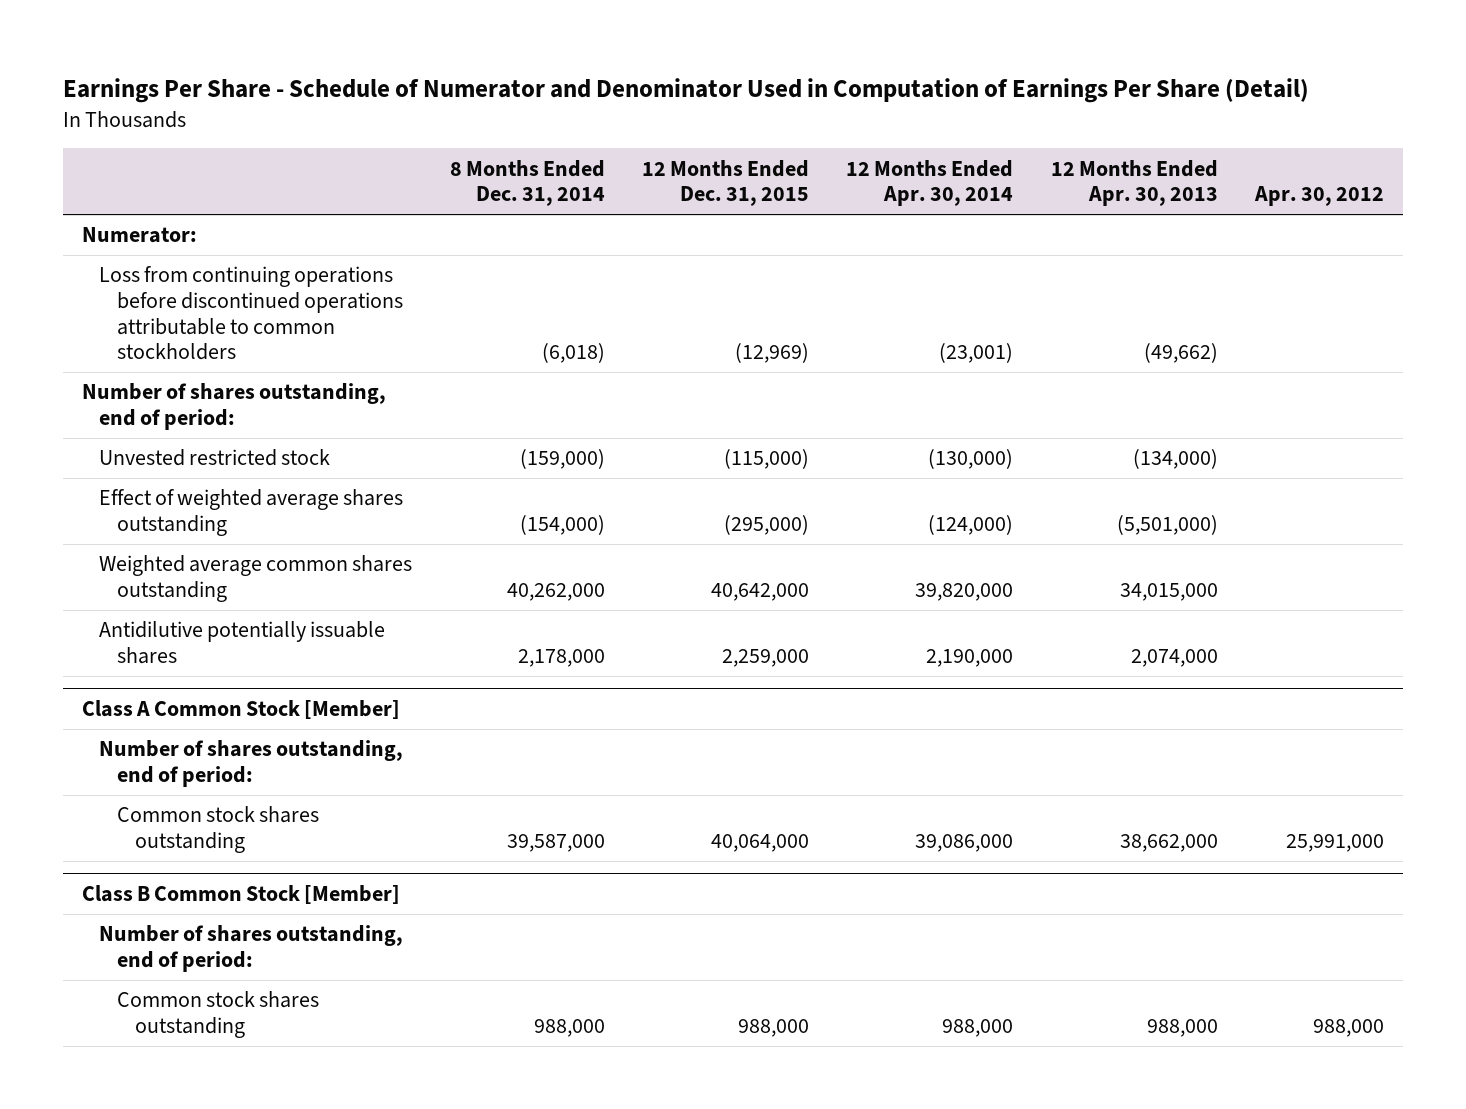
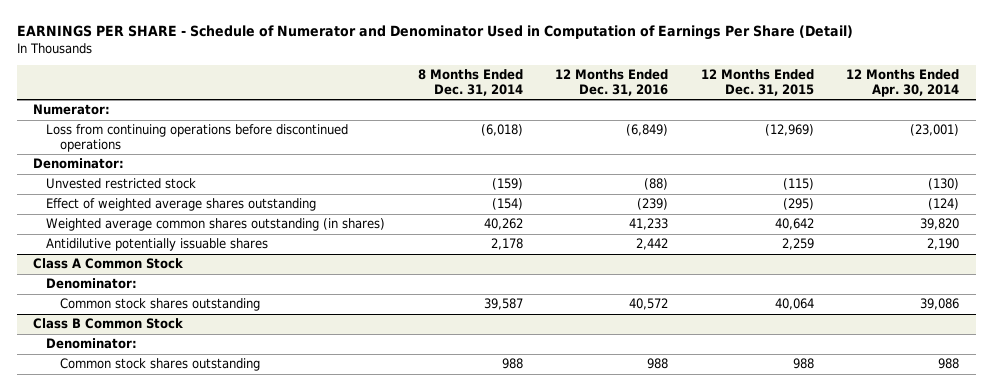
[62,77,1309,103] Earnings Per Share - Schedule of Numerator and Denominator Used in Computation of Earnings Per Share (Detail) -> [16,24,853,40] EARNINGS PER SHARE - Schedule of Numerator and Denominator Used in Computation of Earnings Per Share (Detail)
[1050,159,1218,207] 12 Months Ended Apr. 30, 2013 -> none
[1254,186,1385,207] Apr. 30, 2012 -> none
none -> [555,69,669,96] 12 Months Ended Dec. 31, 2016
[81,383,386,430] Number of shares outstanding, end of period: -> none
[99,740,404,787] Number of shares outstanding, end of period: -> none
[99,925,404,972] Number of shares outstanding, end of period: -> none
[99,266,403,361] Loss from continuing operations before discontinued operations attributable to common stockholders -> [46,124,349,153] Loss from continuing operations before discontinued operations
none -> [32,158,124,170] Denominator:
[519,449,605,470] (159,000) -> [491,178,523,191] (159)
[724,449,810,470] (115,000) -> [782,178,814,191] (115)
[928,449,1014,470] (130,000) -> [928,178,960,191] (130)
[519,514,605,535] (154,000) -> [491,198,523,211] (154)
[724,514,810,535] (295,000) -> [782,198,814,211] (295)
[928,514,1014,535] (124,000) -> [928,198,960,211] (124)
[99,555,413,602] Weighted average common shares outstanding -> [46,218,386,232] Weighted average common shares outstanding (in shares)
[506,582,605,601] 40,262,000 -> [483,218,523,231] 40,262
[711,582,810,601] 40,642,000 -> [774,218,814,231] 40,642
[915,582,1014,601] 39,820,000 -> [920,218,960,231] 39,820
[517,648,605,667] 2,178,000 -> [490,238,523,251] 2,178
[722,648,810,667] 2,259,000 -> [781,238,814,251] 2,259
[926,648,1014,667] 2,190,000 -> [927,238,960,251] 2,190
[81,700,400,720] Class A Common Stock [Member] -> [32,258,183,270] Class A Common Stock
none -> [46,278,138,290] Denominator:
[506,833,605,852] 39,587,000 -> [483,298,523,311] 39,587
[711,833,810,852] 40,064,000 -> [774,298,814,311] 40,064
[915,833,1014,852] 39,086,000 -> [920,298,960,311] 39,086
[81,885,400,905] Class B Common Stock [Member] -> [32,318,183,330] Class B Common Stock
none -> [46,338,138,350] Denominator:
[533,1018,605,1037] 988,000 -> [501,358,523,370] 988
[738,1018,810,1037] 988,000 -> [792,358,814,370] 988
[942,1018,1014,1037] 988,000 -> [938,358,960,370] 988

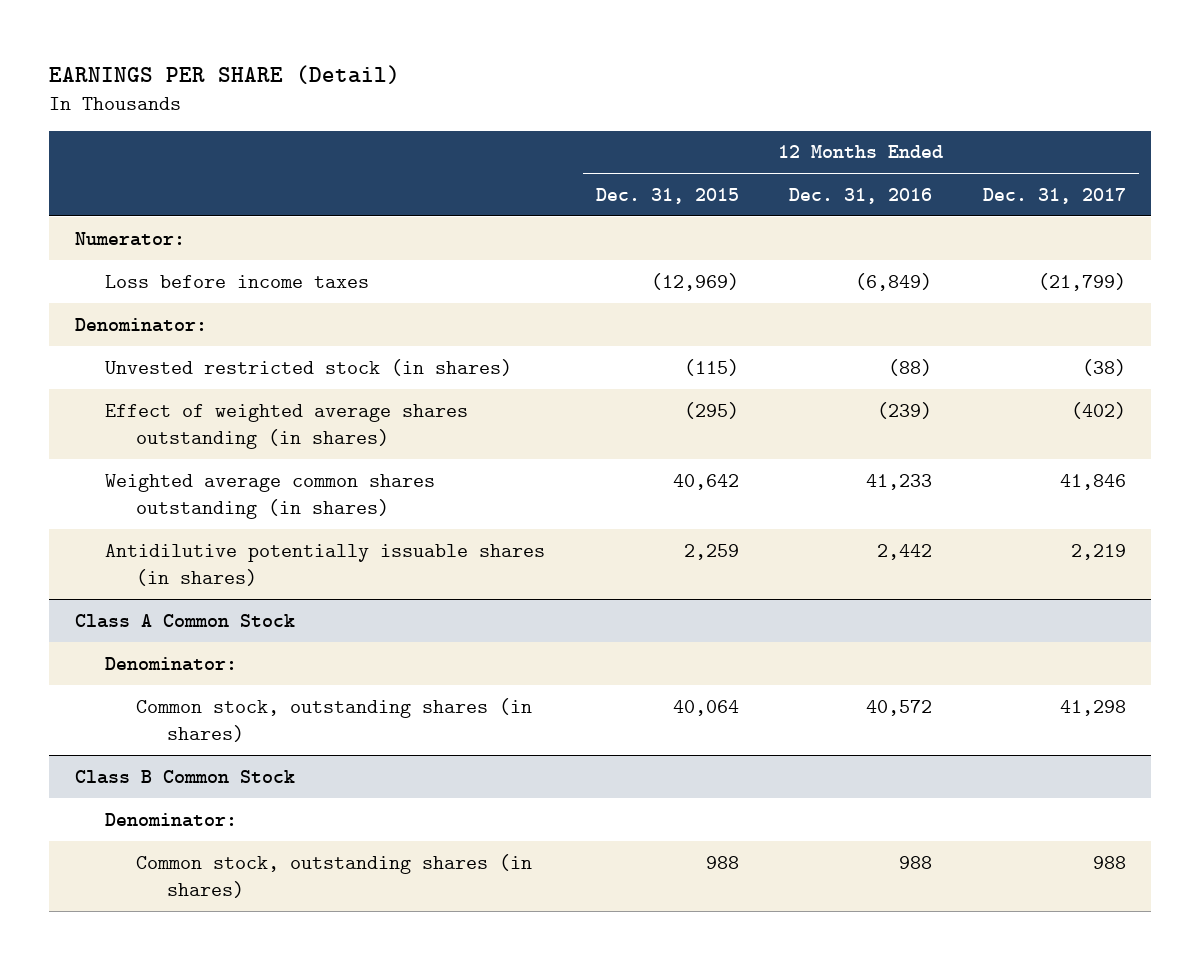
[16,24,853,40] EARNINGS PER SHARE - Schedule of Numerator and Denominator Used in Computation of Earnings Per Share (Detail) -> [49,64,401,84] EARNINGS PER SHARE (Detail)
[417,69,523,96] 8 Months Ended Dec. 31, 2014 -> none
[846,69,960,97] 12 Months Ended Apr. 30, 2014 -> none
none -> [983,187,1127,204] Dec. 31, 2017
[46,124,349,153] Loss from continuing operations before discontinued operations -> [105,274,370,288] Loss before income taxes
[46,178,197,190] Unvested restricted stock -> [105,358,513,376] Unvested restricted stock (in shares)
[46,198,317,212] Effect of weighted average shares outstanding -> [105,403,469,449] Effect of weighted average shares outstanding (in shares)
[46,238,269,252] Antidilutive potentially issuable shares -> [105,543,546,586] Antidilutive potentially issuable shares (in shares)
[59,298,260,312] Common stock shares outstanding -> [135,697,532,742] Common stock, outstanding shares (in shares)
[59,358,260,372] Common stock shares outstanding -> [135,853,532,898] Common stock, outstanding shares (in shares)

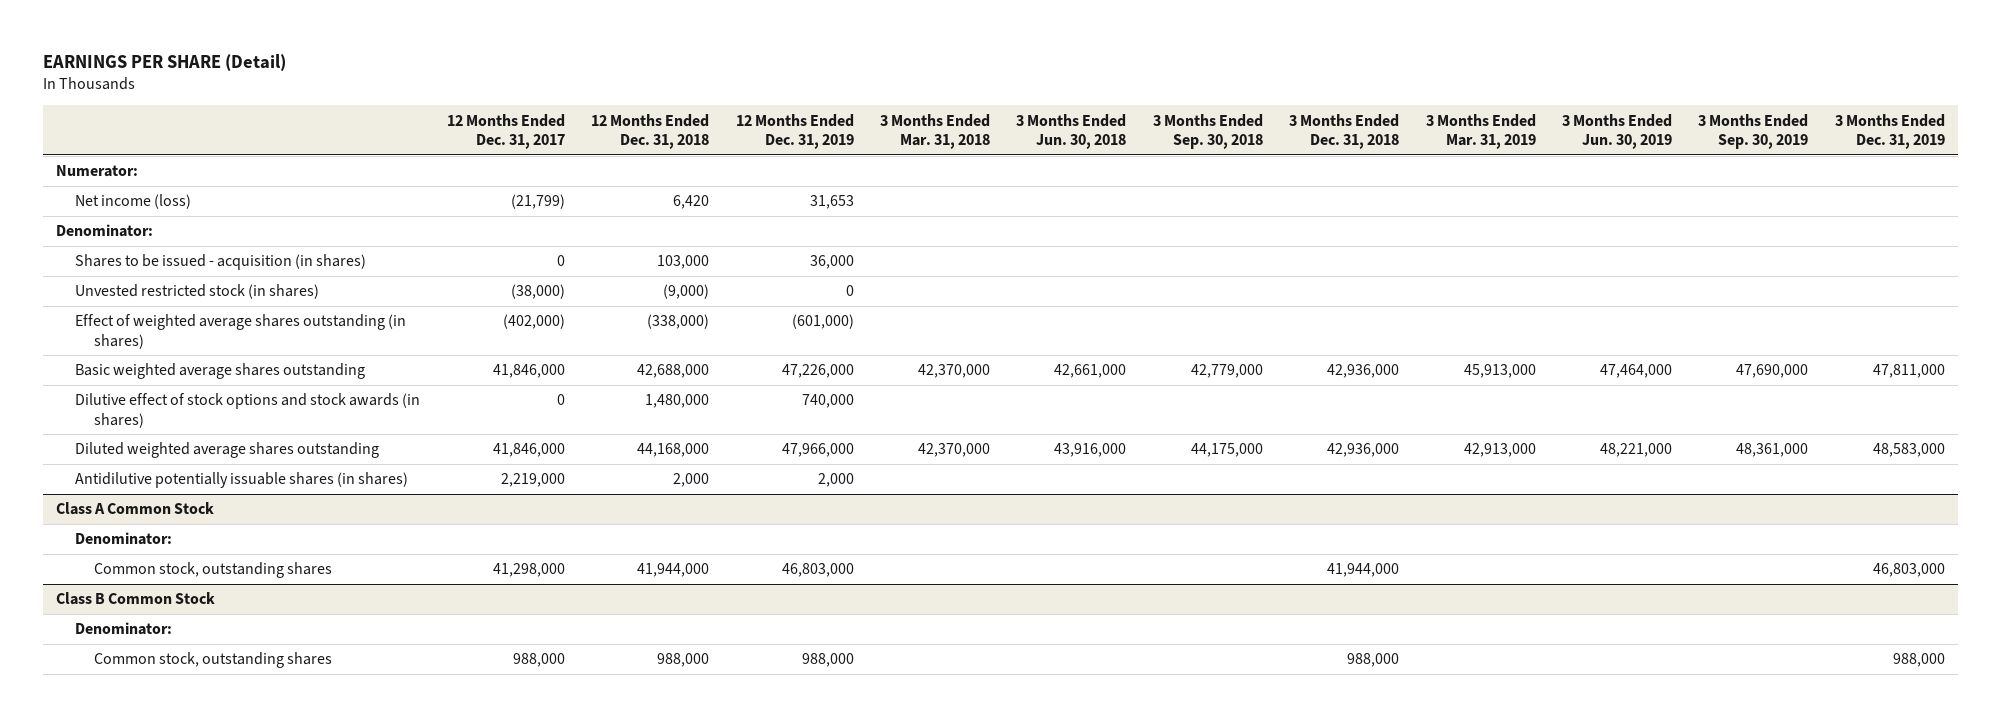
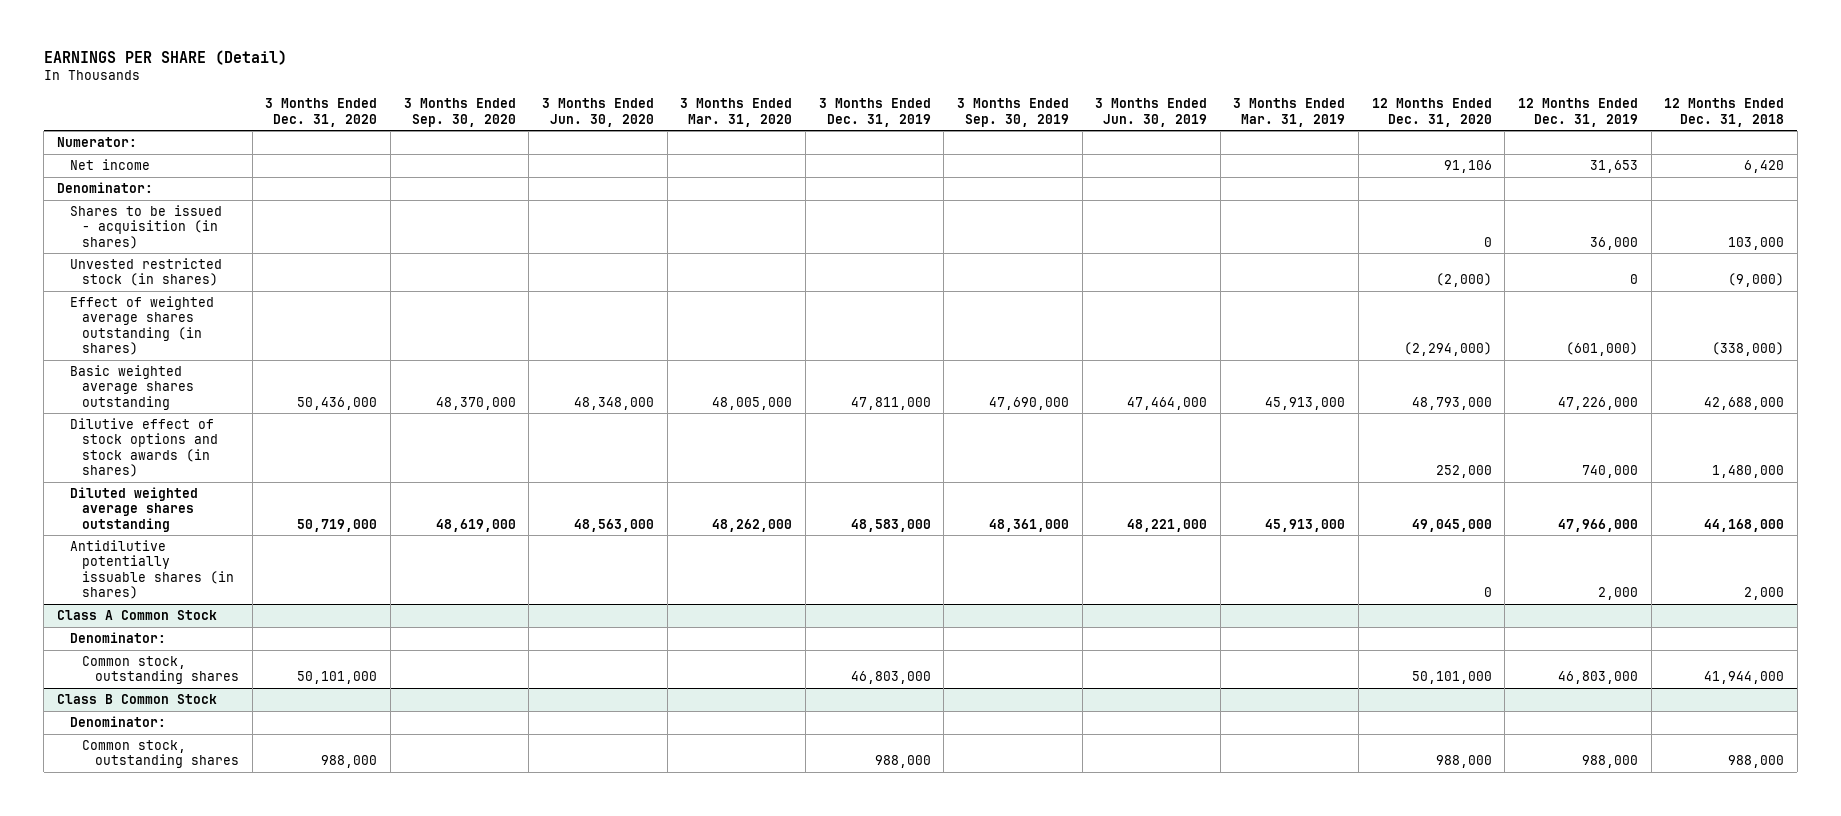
[446,113,565,150] 12 Months Ended Dec. 31, 2017 -> none
[879,113,990,150] 3 Months Ended Mar. 31, 2018 -> none
[1016,113,1127,150] 3 Months Ended Jun. 30, 2018 -> none
[1152,113,1263,150] 3 Months Ended Sep. 30, 2018 -> none
[1289,113,1400,150] 3 Months Ended Dec. 31, 2018 -> none
none -> [265,98,378,127] 3 Months Ended Dec. 31, 2020
none -> [403,98,516,127] 3 Months Ended Sep. 30, 2020
none -> [542,98,655,127] 3 Months Ended Jun. 30, 2020
none -> [680,98,793,127] 3 Months Ended Mar. 31, 2020
none -> [1371,98,1492,127] 12 Months Ended Dec. 31, 2020
[75,194,192,210] Net income (loss) -> [69,158,150,170] Net income
[1463,443,1536,458] 42,913,000 -> [1265,518,1346,532] 45,913,000

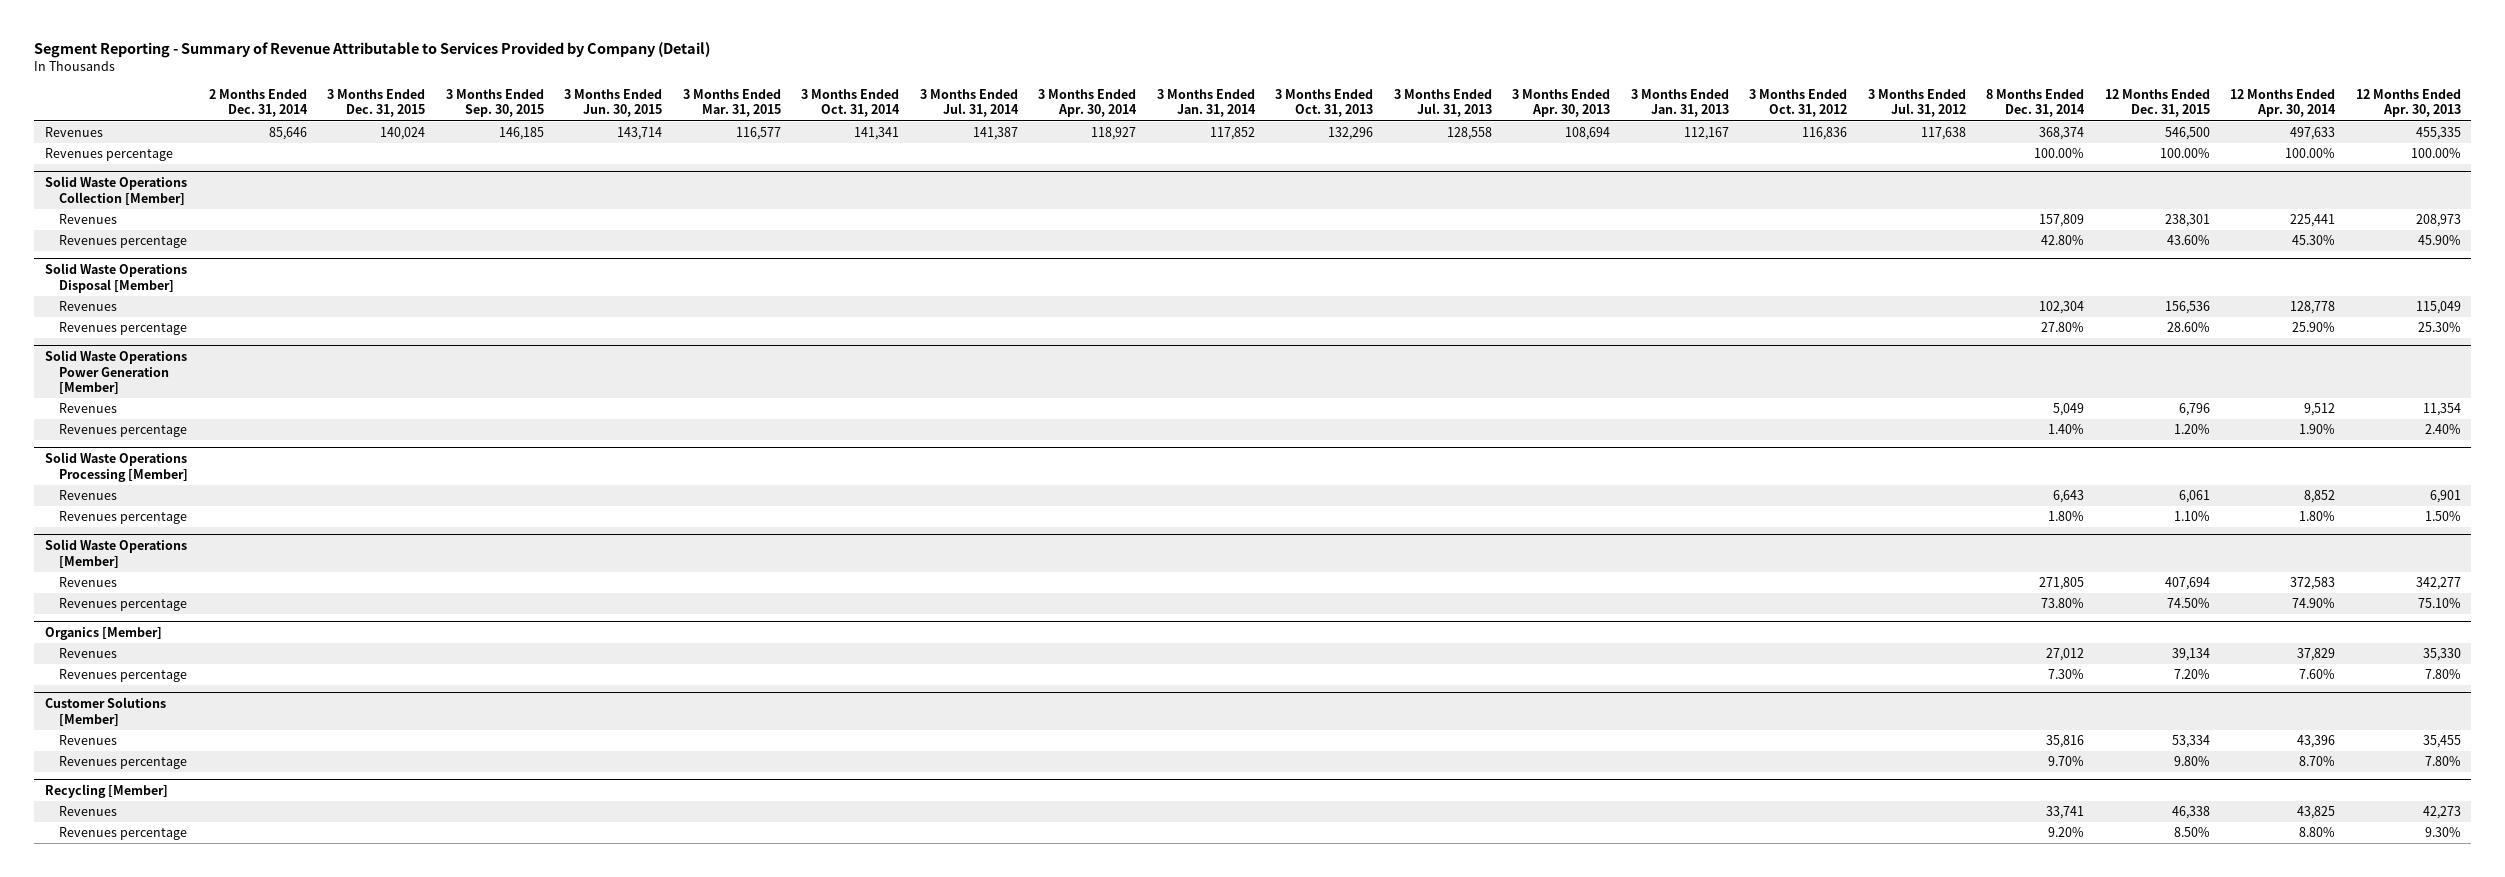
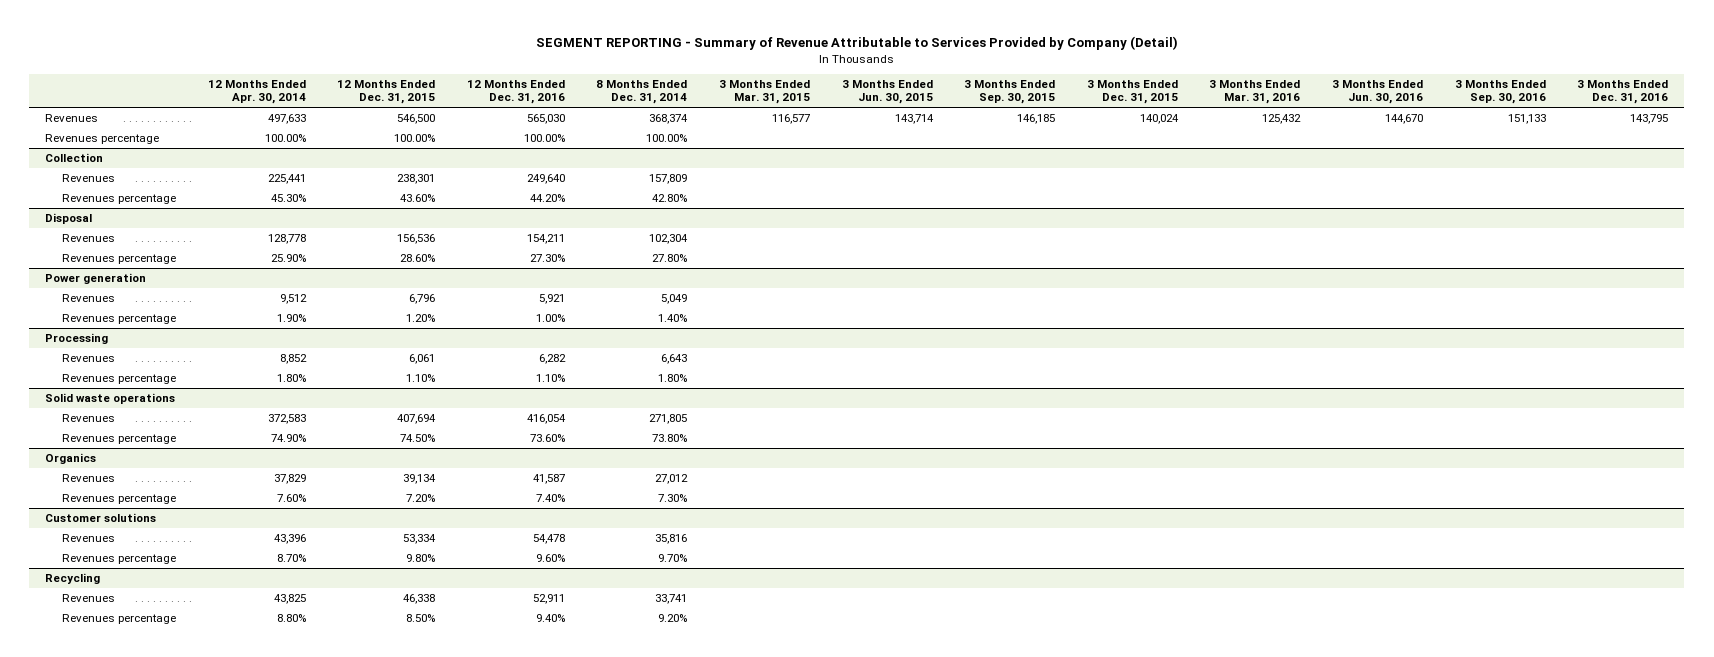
[34,41,711,58] Segment Reporting - Summary of Revenue Attributable to Services Provided by Company (Detail) -> [535,36,1178,51] SEGMENT REPORTING - Summary of Revenue Attributable to Services Provided by Company (Detail)
[208,88,308,118] 2 Months Ended Dec. 31, 2014 -> none
[801,88,901,118] 3 Months Ended Oct. 31, 2014 -> none
[919,88,1019,118] 3 Months Ended Jul. 31, 2014 -> none
[1038,88,1138,118] 3 Months Ended Apr. 30, 2014 -> none
[1156,88,1256,118] 3 Months Ended Jan. 31, 2014 -> none
[1275,88,1374,118] 3 Months Ended Oct. 31, 2013 -> none
[1393,88,1492,118] 3 Months Ended Jul. 31, 2013 -> none
[1512,88,1611,118] 3 Months Ended Apr. 30, 2013 -> none
[1630,88,1729,118] 3 Months Ended Jan. 31, 2013 -> none
[1749,88,1848,118] 3 Months Ended Oct. 31, 2012 -> none
[1867,88,1966,118] 3 Months Ended Jul. 31, 2012 -> none
[2355,88,2461,118] 12 Months Ended Apr. 30, 2013 -> none
none -> [466,80,565,105] 12 Months Ended Dec. 31, 2016
none -> [1209,80,1301,105] 3 Months Ended Mar. 31, 2016
none -> [1332,80,1424,105] 3 Months Ended Jun. 30, 2016
none -> [1454,80,1546,105] 3 Months Ended Sep. 30, 2016
none -> [1577,80,1669,105] 3 Months Ended Dec. 31, 2016
[44,176,187,205] Solid Waste Operations Collection [Member] -> [45,152,104,162] Collection
[44,263,187,293] Solid Waste Operations Disposal [Member] -> [45,212,93,224] Disposal
[44,350,187,395] Solid Waste Operations Power Generation [Member] -> [45,272,147,284] Power generation
[44,452,189,482] Solid Waste Operations Processing [Member] -> [45,332,109,344] Processing
[44,539,187,568] Solid Waste Operations [Member] -> [45,392,176,404] Solid waste operations
[44,627,162,641] Organics [Member] -> [45,452,97,464] Organics
[44,697,166,726] Customer Solutions [Member] -> [45,512,157,522] Customer solutions
[44,784,168,799] Recycling [Member] -> [45,572,101,584] Recycling

